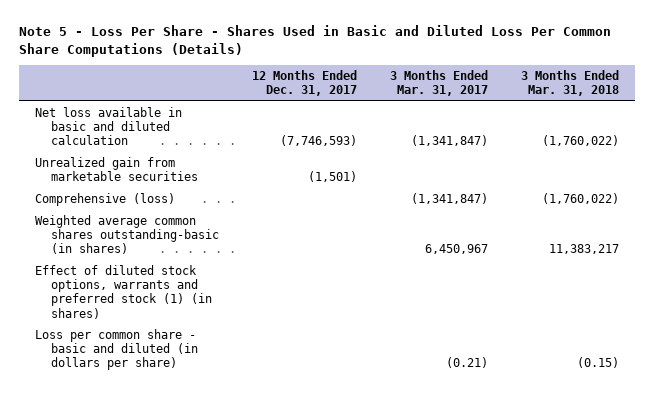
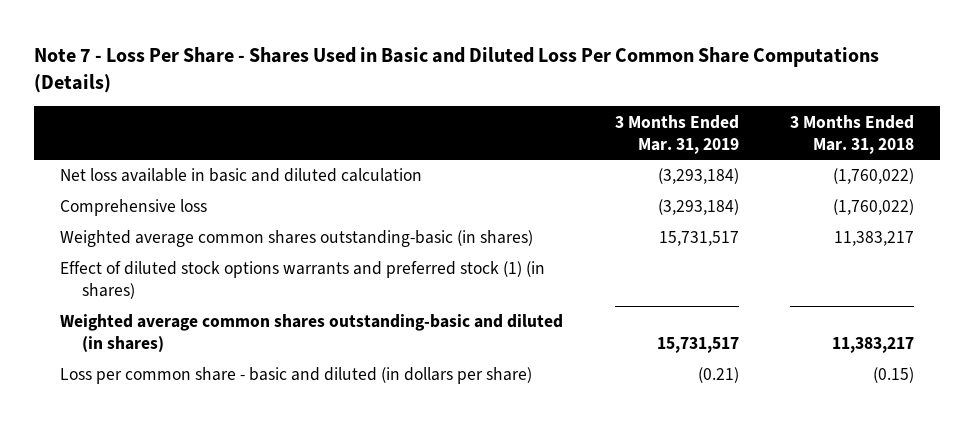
[18,25,611,57] Note 5 - Loss Per Share - Shares Used in Basic and Diluted Loss Per Common Share Computations (Details) -> [34,46,880,93] Note 7 - Loss Per Share - Shares Used in Basic and Diluted Loss Per Common Share Computations (Details)
[251,69,357,97] 12 Months Ended Dec. 31, 2017 -> none
[389,69,488,97] 3 Months Ended Mar. 31, 2017 -> none
none -> [614,114,739,154] 3 Months Ended Mar. 31, 2019
[35,156,199,182] Unrealized gain from marketable securities -> none
[35,192,176,206] Comprehensive (loss) -> [60,199,208,217] Comprehensive loss
[35,264,213,319] Effect of diluted stock options, warrants and preferred stock (1) (in shares) -> [60,261,546,300] Effect of diluted stock options warrants and preferred stock (1) (in shares)
none -> [60,314,564,353] Weighted average common shares outstanding-basic and diluted (in shares)

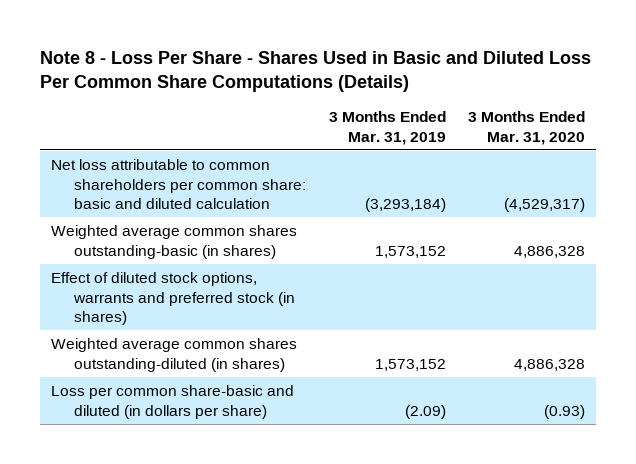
[34,46,880,93] Note 7 - Loss Per Share - Shares Used in Basic and Diluted Loss Per Common Share Computations (Details) -> [39,50,591,92] Note 8 - Loss Per Share - Shares Used in Basic and Diluted Loss Per Common Share Computations (Details)
[790,114,915,154] 3 Months Ended Mar. 31, 2018 -> none
none -> [467,110,585,145] 3 Months Ended Mar. 31, 2020
[60,199,208,217] Comprehensive loss -> none
[60,168,423,183] Net loss available in basic and diluted calculation -> [50,158,307,210] Net loss attributable to common shareholders per common share: basic and diluted calculation
[658,231,739,247] 15,731,517 -> [374,245,446,258] 1,573,152
[60,261,546,300] Effect of diluted stock options warrants and preferred stock (1) (in shares) -> [50,271,296,326] Effect of diluted stock options, warrants and preferred stock (in shares)
[60,314,564,353] Weighted average common shares outstanding-basic and diluted (in shares) -> [50,337,297,372] Weighted average common shares outstanding-diluted (in shares)
[656,337,739,354] 15,731,517 -> [374,358,446,371] 1,573,152
[60,367,533,385] Loss per common share - basic and diluted (in dollars per share) -> [50,384,294,419] Loss per common share-basic and diluted (in dollars per share)
[697,367,739,384] (0.21) -> [404,404,446,419] (2.09)

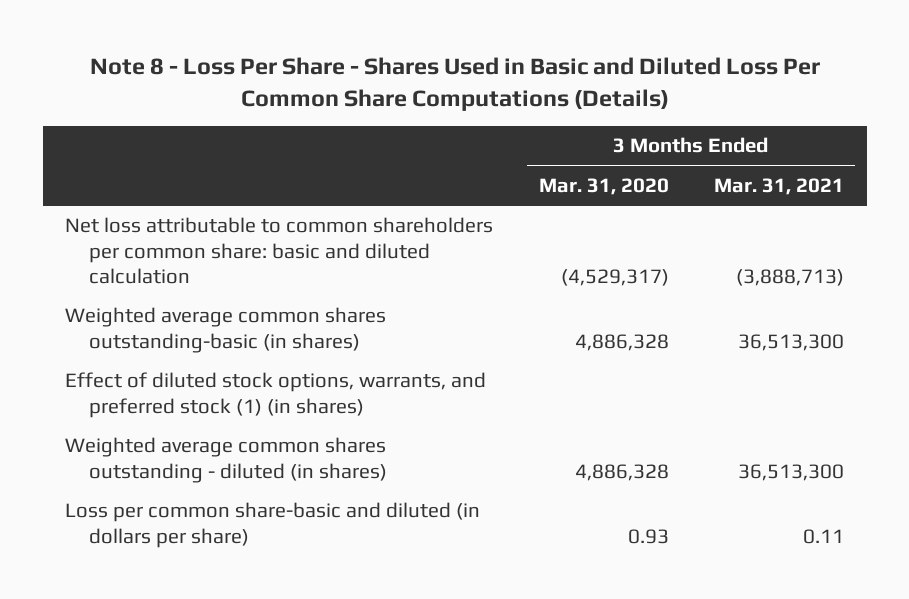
[328,110,446,145] 3 Months Ended Mar. 31, 2019 -> none
none -> [713,178,844,196] Mar. 31, 2021
[50,271,296,326] Effect of diluted stock options, warrants and preferred stock (in shares) -> [65,372,487,418] Effect of diluted stock options, warrants, and preferred stock (1) (in shares)
[50,337,297,372] Weighted average common shares outstanding-diluted (in shares) -> [65,437,388,483] Weighted average common shares outstanding - diluted (in shares)
[543,404,585,419] (0.93) -> [627,528,669,544] 0.93

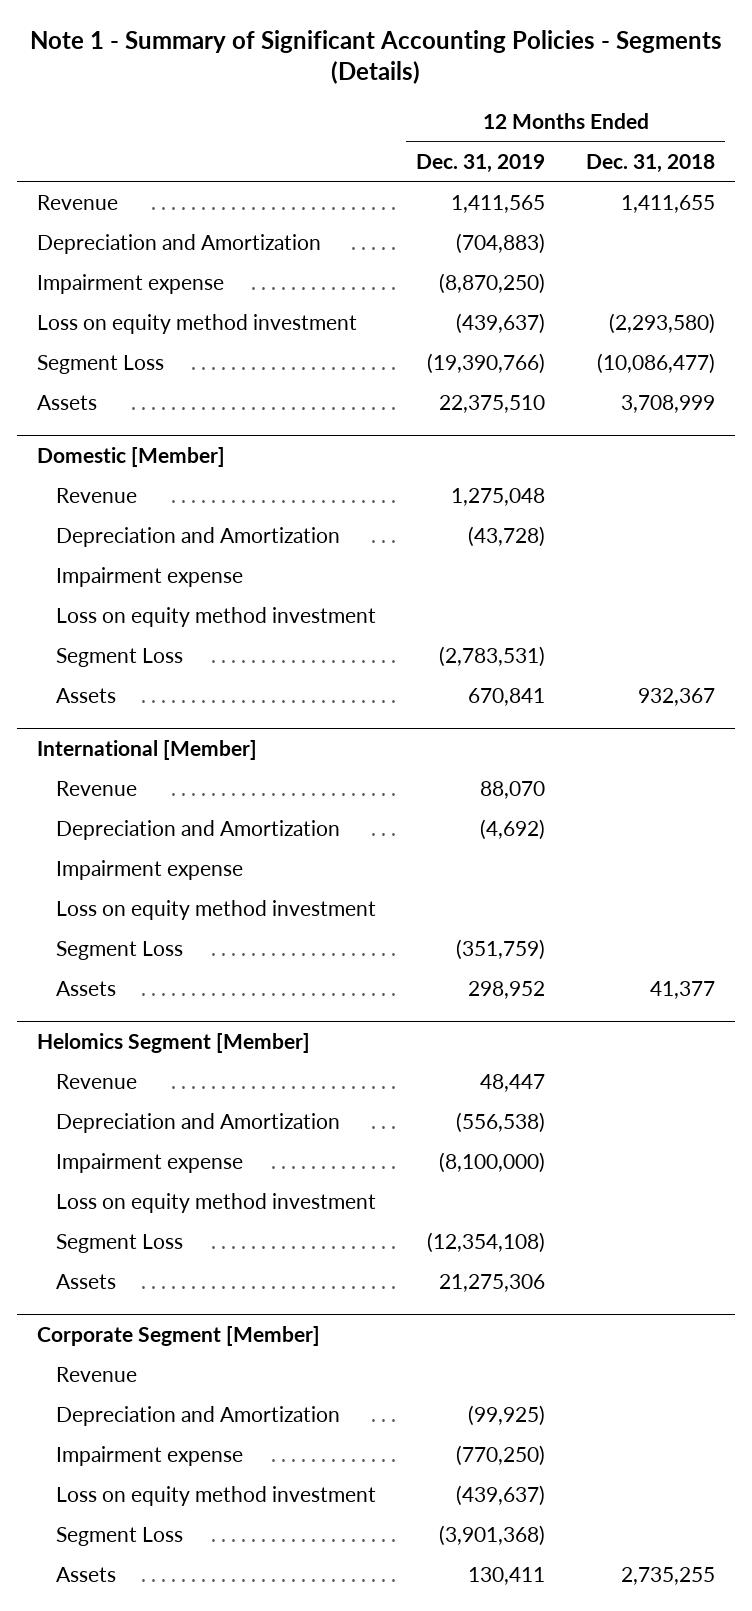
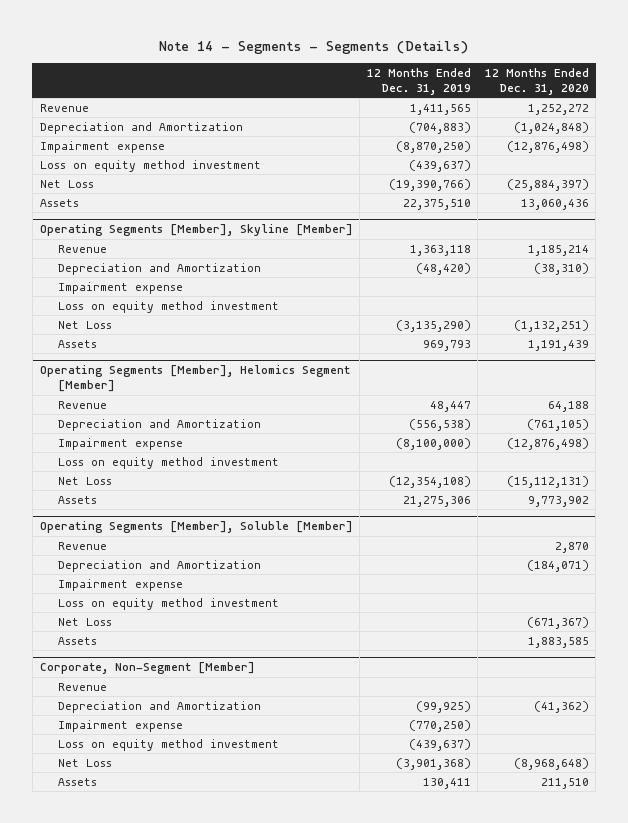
[29,29,722,85] Note 1 - Summary of Significant Accounting Policies - Segments (Details) -> [159,41,469,55] Note 14 - Segments - Segments (Details)
[585,153,715,173] Dec. 31, 2018 -> none
none -> [484,67,589,95] 12 Months Ended Dec. 31, 2020
[36,354,164,374] Segment Loss -> [39,179,94,188] Net Loss
[36,446,225,467] Domestic [Member] -> none
[55,566,243,587] Impairment expense -> none
[55,606,376,627] Loss on equity method investment -> none
[55,647,183,667] Segment Loss -> none
[55,687,116,703] Assets -> none
[36,739,257,760] International [Member] -> none
[55,780,137,796] Revenue -> none
[55,819,340,840] Depreciation and Amortization -> none
none -> [39,224,353,237] Operating Segments [Member], Skyline [Member]
[451,487,546,506] 1,275,048 -> [409,244,471,256] 1,363,118
[468,525,546,547] (43,728) -> [415,262,471,275] (48,420)
[55,940,183,960] Segment Loss -> [57,320,112,329] Net Loss
[456,938,546,960] (351,759) -> [395,319,471,332] (3,135,290)
[468,980,546,999] 298,952 -> [422,339,471,351] 969,793
[36,1032,310,1053] Helomics Segment [Member] -> [39,365,350,393] Operating Segments [Member], Helomics Segment [Member]
[55,1233,183,1253] Segment Loss -> [57,476,112,485] Net Loss
[36,1325,320,1346] Corporate Segment [Member] -> none
none -> [39,521,353,534] Operating Segments [Member], Soluble [Member]
none -> [57,559,261,572] Depreciation and Amortization
none -> [57,578,183,591] Impairment expense
none -> [57,597,279,610] Loss on equity method investment
none -> [57,617,112,626] Net Loss
none -> [57,636,97,645] Assets
none -> [39,662,255,675] Corporate, Non-Segment [Member]
none -> [57,682,107,691] Revenue
[55,1526,183,1546] Segment Loss -> [57,758,112,767] Net Loss

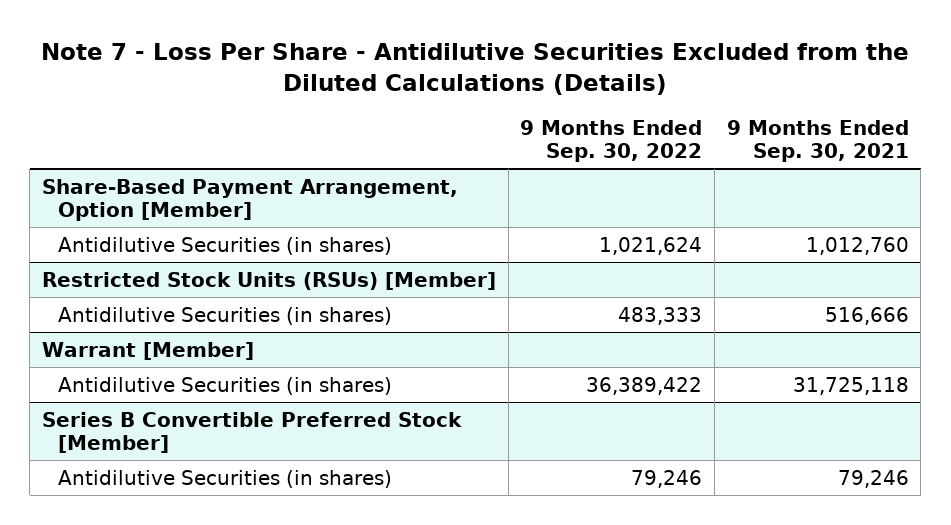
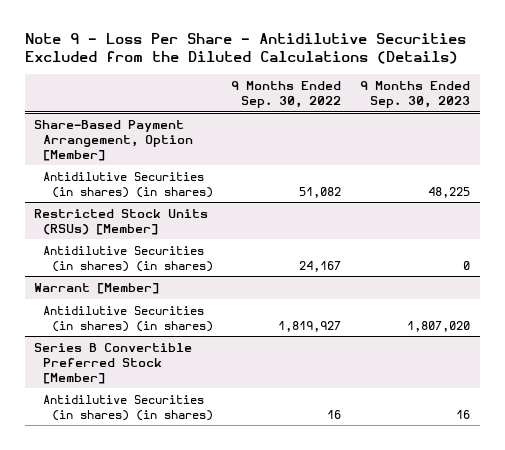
[41,43,910,95] Note 7 - Loss Per Share - Antidilutive Securities Excluded from the Diluted Calculations (Details) -> [24,32,466,65] Note 9 - Loss Per Share - Antidilutive Securities Excluded from the Diluted Calculations (Details)
[726,119,909,163] 9 Months Ended Sep. 30, 2021 -> none
none -> [360,81,471,109] 9 Months Ended Sep. 30, 2023
[57,236,392,255] Antidilutive Securities (in shares) -> [42,171,213,198] Antidilutive Securities (in shares) (in shares)
[599,236,703,255] 1,021,624 -> [299,186,342,198] 51,082
[57,306,392,325] Antidilutive Securities (in shares) -> [42,245,213,272] Antidilutive Securities (in shares) (in shares)
[618,306,703,325] 483,333 -> [299,260,342,272] 24,167
[57,376,392,395] Antidilutive Securities (in shares) -> [42,305,213,332] Antidilutive Securities (in shares) (in shares)
[586,376,703,395] 36,389,422 -> [278,320,342,332] 1,819,927
[57,469,392,488] Antidilutive Securities (in shares) -> [42,394,213,421] Antidilutive Securities (in shares) (in shares)
[631,469,703,488] 79,246 -> [327,409,342,419] 16

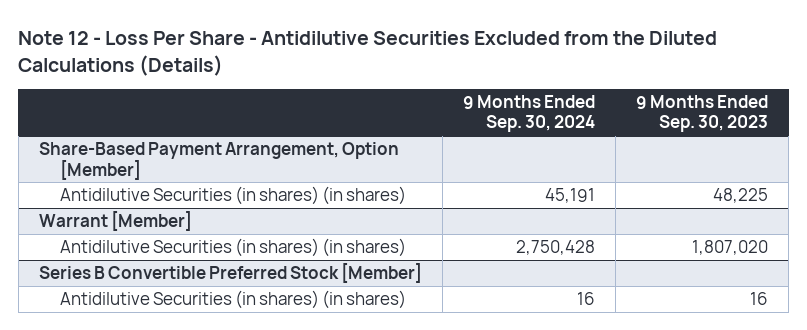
[24,32,466,65] Note 9 - Loss Per Share - Antidilutive Securities Excluded from the Diluted Calculations (Details) -> [18,31,718,76] Note 12 - Loss Per Share - Antidilutive Securities Excluded from the Diluted Calculations (Details)
[231,81,342,109] 9 Months Ended Sep. 30, 2022 -> none
none -> [463,95,596,133] 9 Months Ended Sep. 30, 2024
[34,208,209,235] Restricted Stock Units (RSUs) [Member] -> none
[42,245,213,272] Antidilutive Securities (in shares) (in shares) -> none

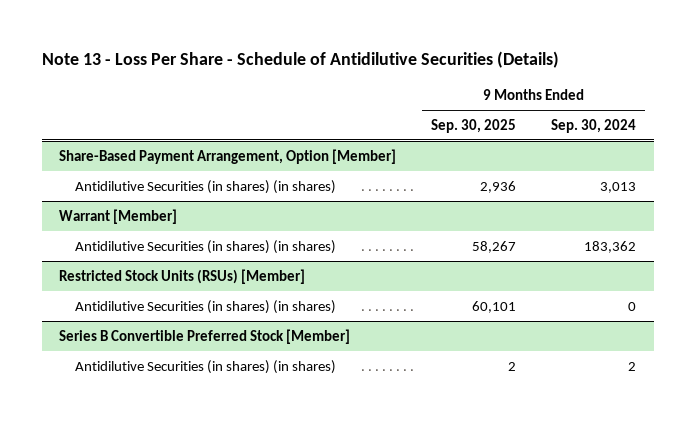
[18,31,718,76] Note 12 - Loss Per Share - Antidilutive Securities Excluded from the Diluted Calculations (Details) -> [41,51,559,69] Note 13 - Loss Per Share - Schedule of Antidilutive Securities (Details)
[636,95,769,133] 9 Months Ended Sep. 30, 2023 -> none
none -> [431,118,517,133] Sep. 30, 2025
[545,188,596,204] 45,191 -> [600,181,637,193] 3,013
[516,240,596,256] 2,750,428 -> [584,240,637,253] 183,362
none -> [59,268,306,284] Restricted Stock Units (RSUs) [Member]
none -> [74,299,336,314] Antidilutive Securities (in shares) (in shares)
[577,292,596,306] 16 -> [628,361,637,371] 2

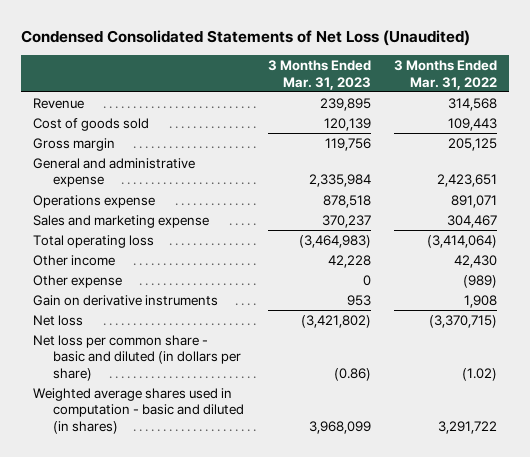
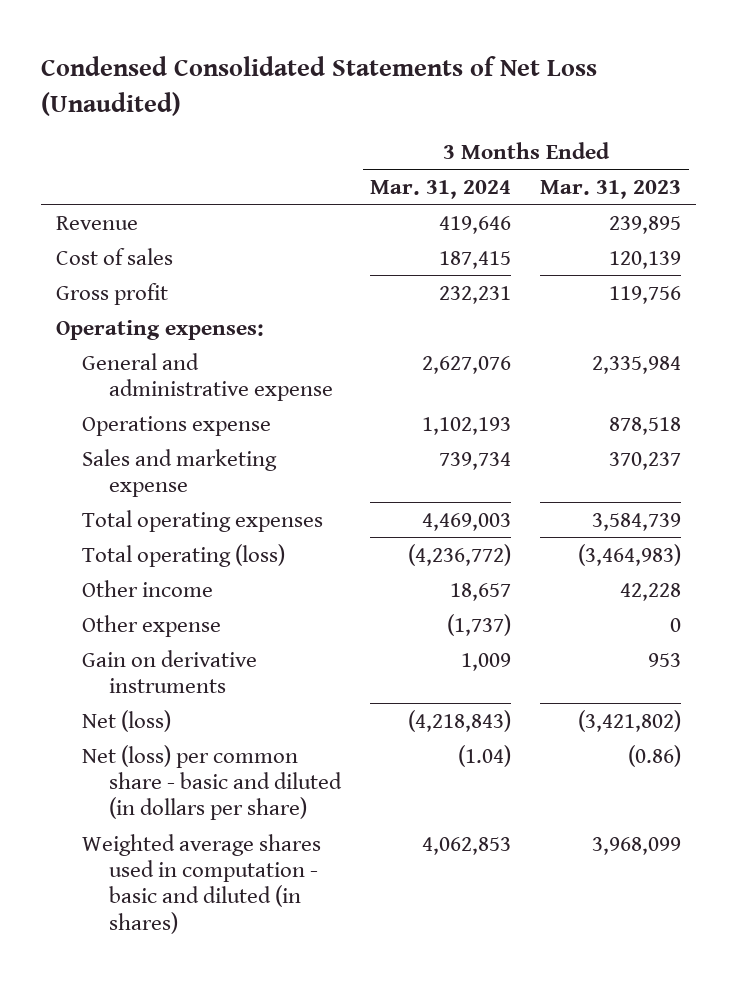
[394,60,498,90] 3 Months Ended Mar. 31, 2022 -> none
none -> [370,180,512,200] Mar. 31, 2024
[32,117,149,131] Cost of goods sold -> [55,247,173,265] Cost of sales
[32,137,115,151] Gross margin -> [55,282,168,305] Gross profit
none -> [55,319,264,340] Operating expenses:
none -> [82,509,324,532] Total operating expenses
[32,234,154,248] Total operating loss -> [82,543,286,567] Total operating (loss)
[32,314,83,326] Net loss -> [82,709,172,732] Net (loss)
[32,334,242,382] Net loss per common share - basic and diluted (in dollars per share) -> [82,744,342,821] Net (loss) per common share - basic and diluted (in dollars per share)

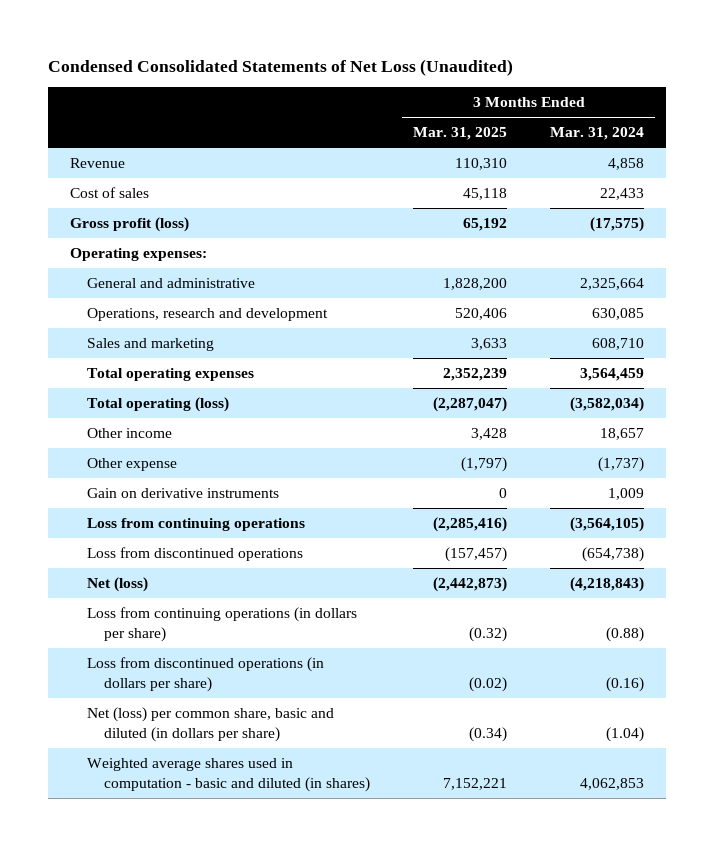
[540,180,682,200] Mar. 31, 2023 -> none
none -> [413,127,508,141] Mar. 31, 2025
[439,215,512,234] 419,646 -> [608,157,645,170] 4,858
[439,250,512,269] 187,415 -> [600,187,645,200] 22,433
[55,282,168,305] Gross profit -> [69,216,189,232] Gross profit (loss)
[439,285,512,304] 232,231 -> [590,216,645,232] (17,575)
[82,352,333,401] General and administrative expense -> [86,277,255,288] General and administrative
[422,355,512,374] 2,627,076 -> [580,277,645,290] 2,325,664
[82,415,272,436] Operations expense -> [86,307,328,321] Operations, research and development
[422,416,512,435] 1,102,193 -> [592,307,645,320] 630,085
[82,448,278,497] Sales and marketing expense -> [86,337,214,351] Sales and marketing
[439,451,512,470] 739,734 -> [592,337,645,350] 608,710
[422,512,512,531] 4,469,003 -> [580,367,645,381] 3,564,459
[408,543,512,566] (4,236,772) -> [570,396,645,412] (3,582,034)
none -> [86,517,305,531] Loss from continuing operations
none -> [86,546,303,561] Loss from discontinued operations
none -> [86,606,357,642] Loss from continuing operations (in dollars per share)
none -> [86,656,324,692] Loss from discontinued operations (in dollars per share)
[82,744,342,821] Net (loss) per common share - basic and diluted (in dollars per share) -> [86,706,334,742] Net (loss) per common share, basic and diluted (in dollars per share)

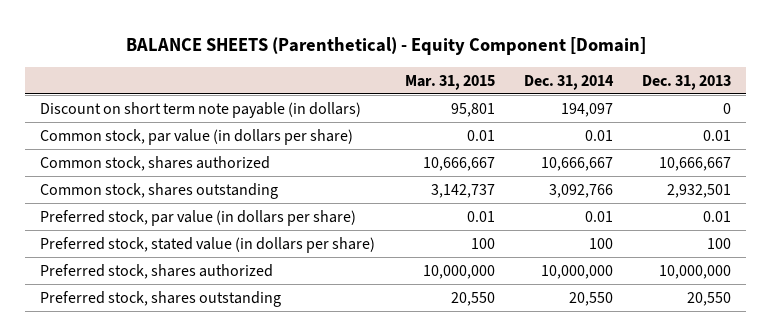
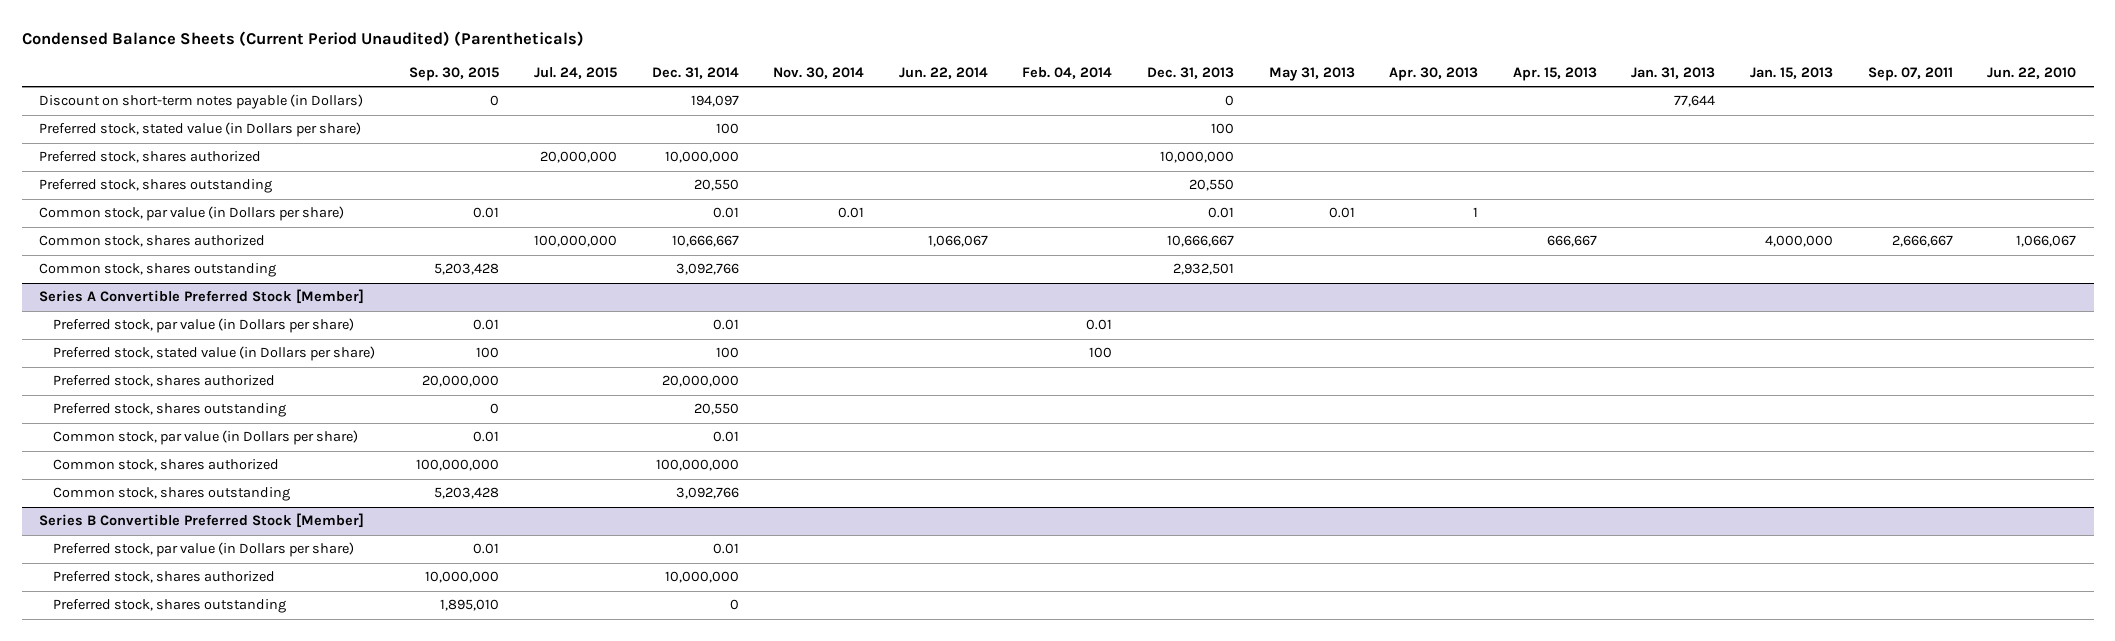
[125,36,646,55] BALANCE SHEETS (Parenthetical) - Equity Component [Domain] -> [21,31,584,47] Condensed Balance Sheets (Current Period Unaudited) (Parentheticals)
[404,74,495,90] Mar. 31, 2015 -> none
none -> [409,66,500,81] Sep. 30, 2015
none -> [533,66,617,79] Jul. 24, 2015
none -> [773,66,865,79] Nov. 30, 2014
none -> [898,66,988,79] Jun. 22, 2014
none -> [1022,66,1113,79] Feb. 04, 2014
none -> [1268,66,1355,81] May 31, 2013
none -> [1389,66,1479,81] Apr. 30, 2013
none -> [1512,66,1597,81] Apr. 15, 2013
none -> [1631,66,1716,79] Jan. 31, 2013
none -> [1750,66,1834,79] Jan. 15, 2013
none -> [1867,66,1953,81] Sep. 07, 2011
none -> [1987,66,2077,79] Jun. 22, 2010
[40,128,354,145] Common stock, par value (in dollars per share) -> none
[40,209,357,226] Preferred stock, par value (in dollars per share) -> none
[40,101,362,118] Discount on short term note payable (in dollars) -> [39,94,364,110] Discount on short-term notes payable (in Dollars)
[40,236,376,253] Preferred stock, stated value (in dollars per share) -> [39,122,362,138] Preferred stock, stated value (in Dollars per share)
none -> [39,206,345,222] Common stock, par value (in Dollars per share)
[40,155,271,171] Common stock, shares authorized -> [39,235,266,248] Common stock, shares authorized
[40,182,279,199] Common stock, shares outstanding -> [39,263,277,278] Common stock, shares outstanding
none -> [39,289,365,305] Series A Convertible Preferred Stock [Member]
none -> [52,318,354,334] Preferred stock, par value (in Dollars per share)
none -> [52,346,375,362] Preferred stock, stated value (in Dollars per share)
none -> [52,375,275,388] Preferred stock, shares authorized
none -> [52,403,286,418] Preferred stock, shares outstanding
none -> [52,430,358,446] Common stock, par value (in Dollars per share)
none -> [52,459,279,472] Common stock, shares authorized
none -> [52,487,290,502] Common stock, shares outstanding
none -> [39,513,365,529] Series B Convertible Preferred Stock [Member]
none -> [52,542,354,558] Preferred stock, par value (in Dollars per share)
none -> [52,571,275,584] Preferred stock, shares authorized
none -> [52,599,286,614] Preferred stock, shares outstanding

